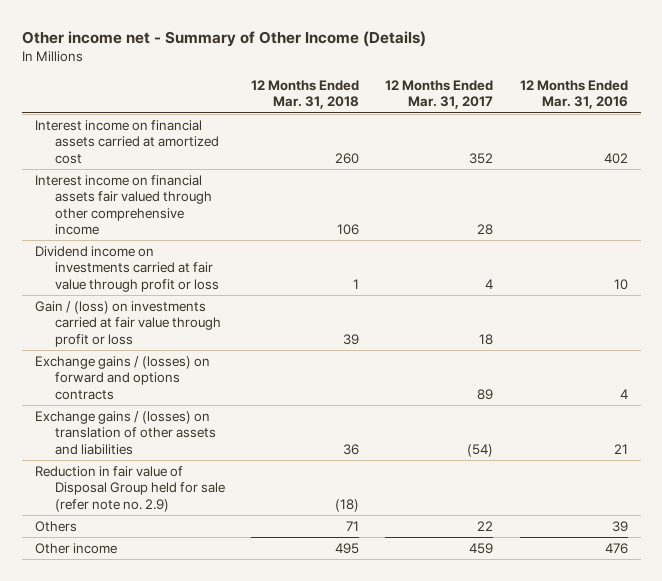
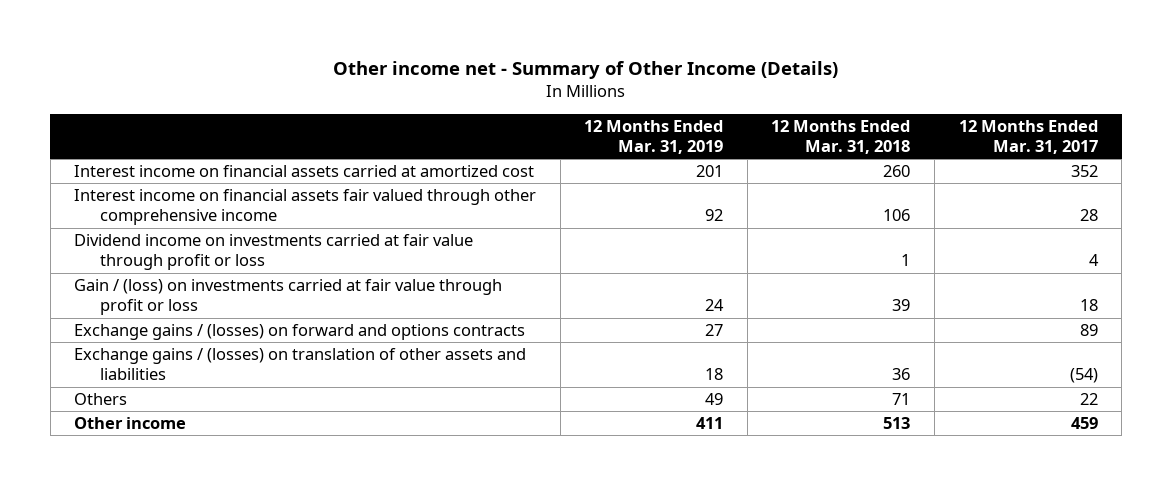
[519,80,628,110] 12 Months Ended Mar. 31, 2016 -> none
none -> [584,119,724,154] 12 Months Ended Mar. 31, 2019
[34,465,225,512] Reduction in fair value of Disposal Group held for sale (refer note no. 2.9) -> none
[335,542,360,554] 495 -> [883,417,911,430] 513

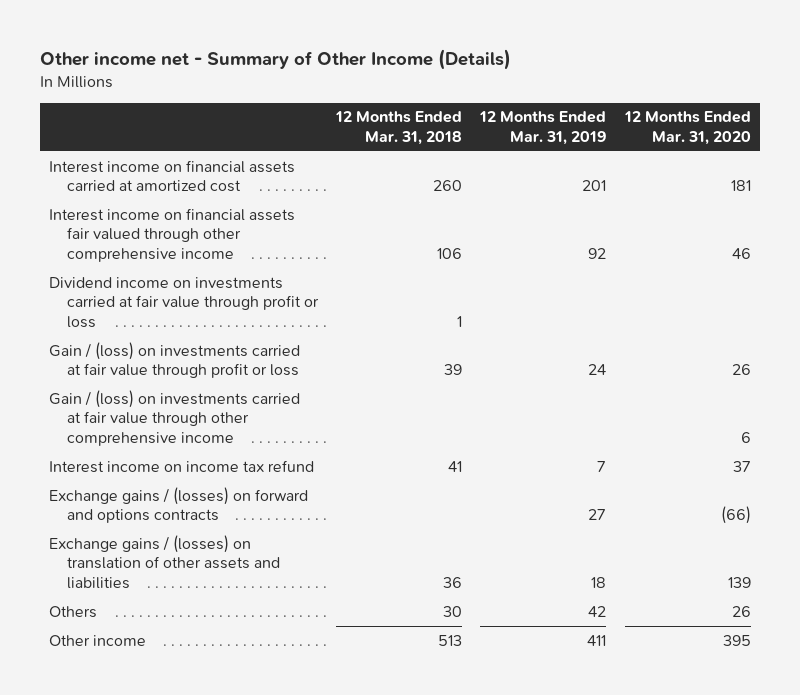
[958,119,1098,154] 12 Months Ended Mar. 31, 2017 -> none
none -> [623,111,751,145] 12 Months Ended Mar. 31, 2020
none -> [49,389,301,446] Gain / (loss) on investments carried at fair value through other comprehensive income
none -> [49,459,315,473] Interest income on income tax refund
[705,393,724,406] 49 -> [588,605,607,617] 42
[892,393,911,406] 71 -> [443,605,463,617] 30

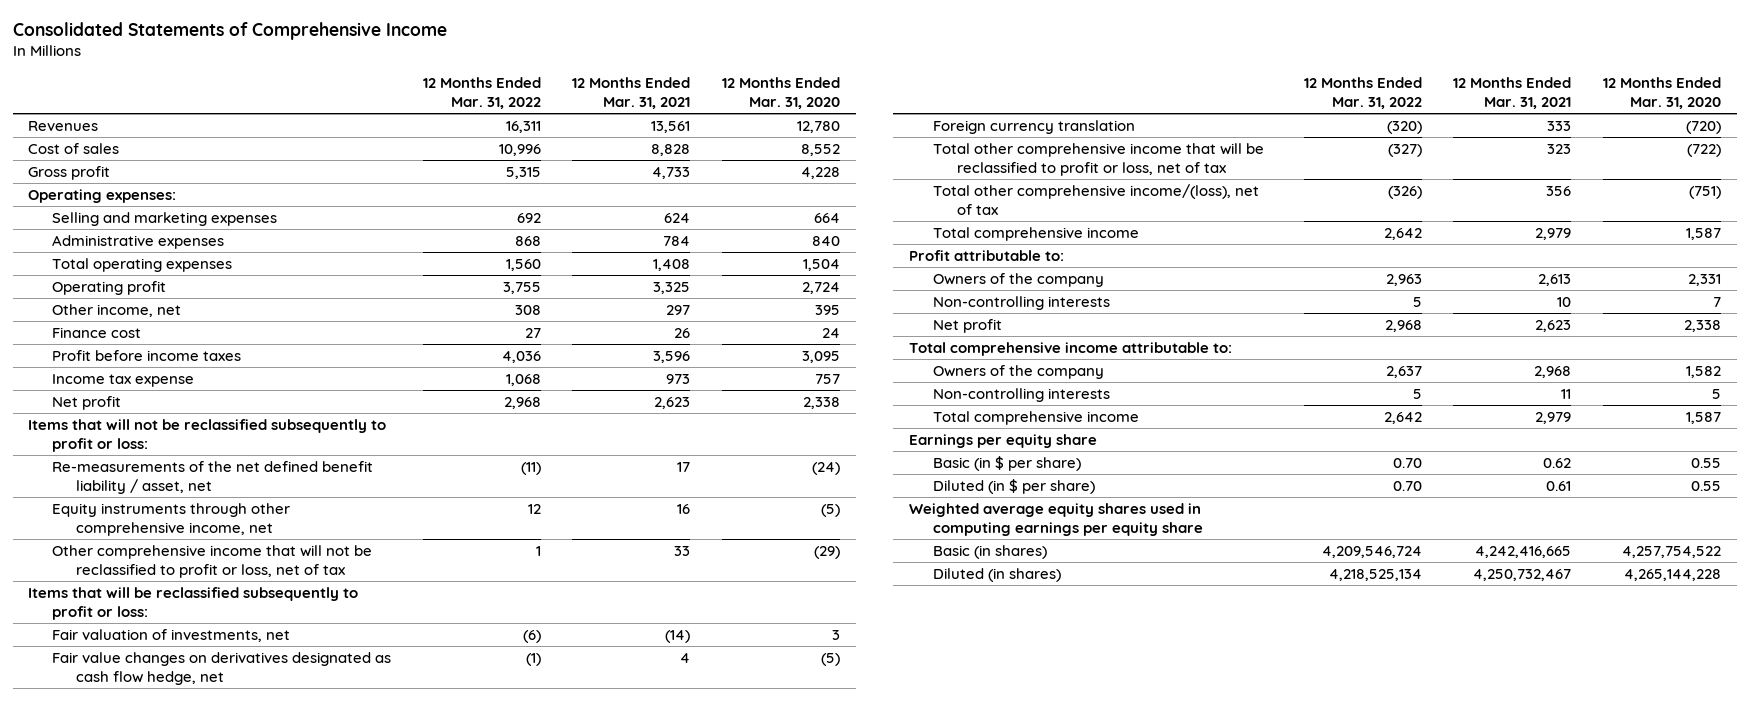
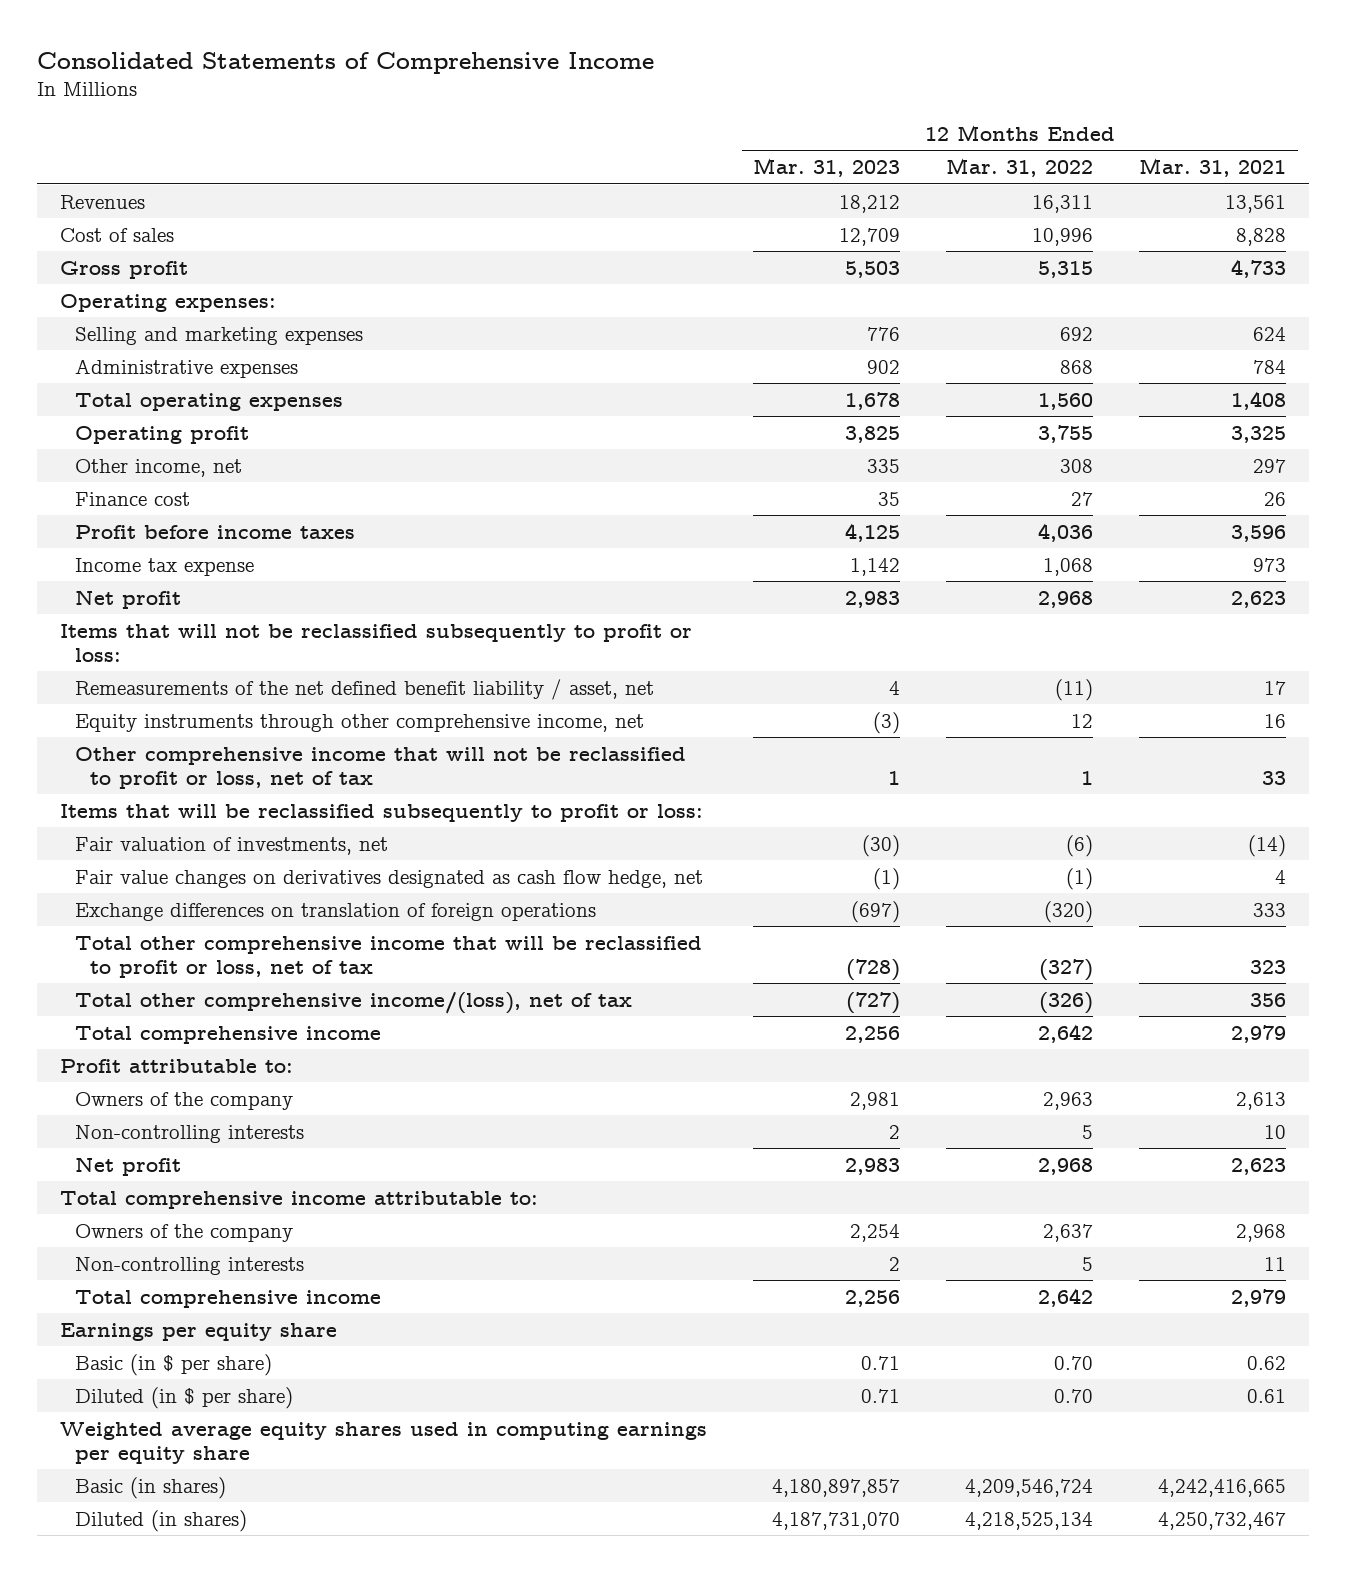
[721,77,840,110] 12 Months Ended Mar. 31, 2020 -> none
none -> [753,157,901,177] Mar. 31, 2023
[52,460,374,494] Re-measurements of the net defined benefit liability / asset, net -> [75,678,655,700] Remeasurements of the net defined benefit liability / asset, net
[933,119,1136,134] Foreign currency translation -> [75,902,597,921] Exchange differences on translation of foreign operations

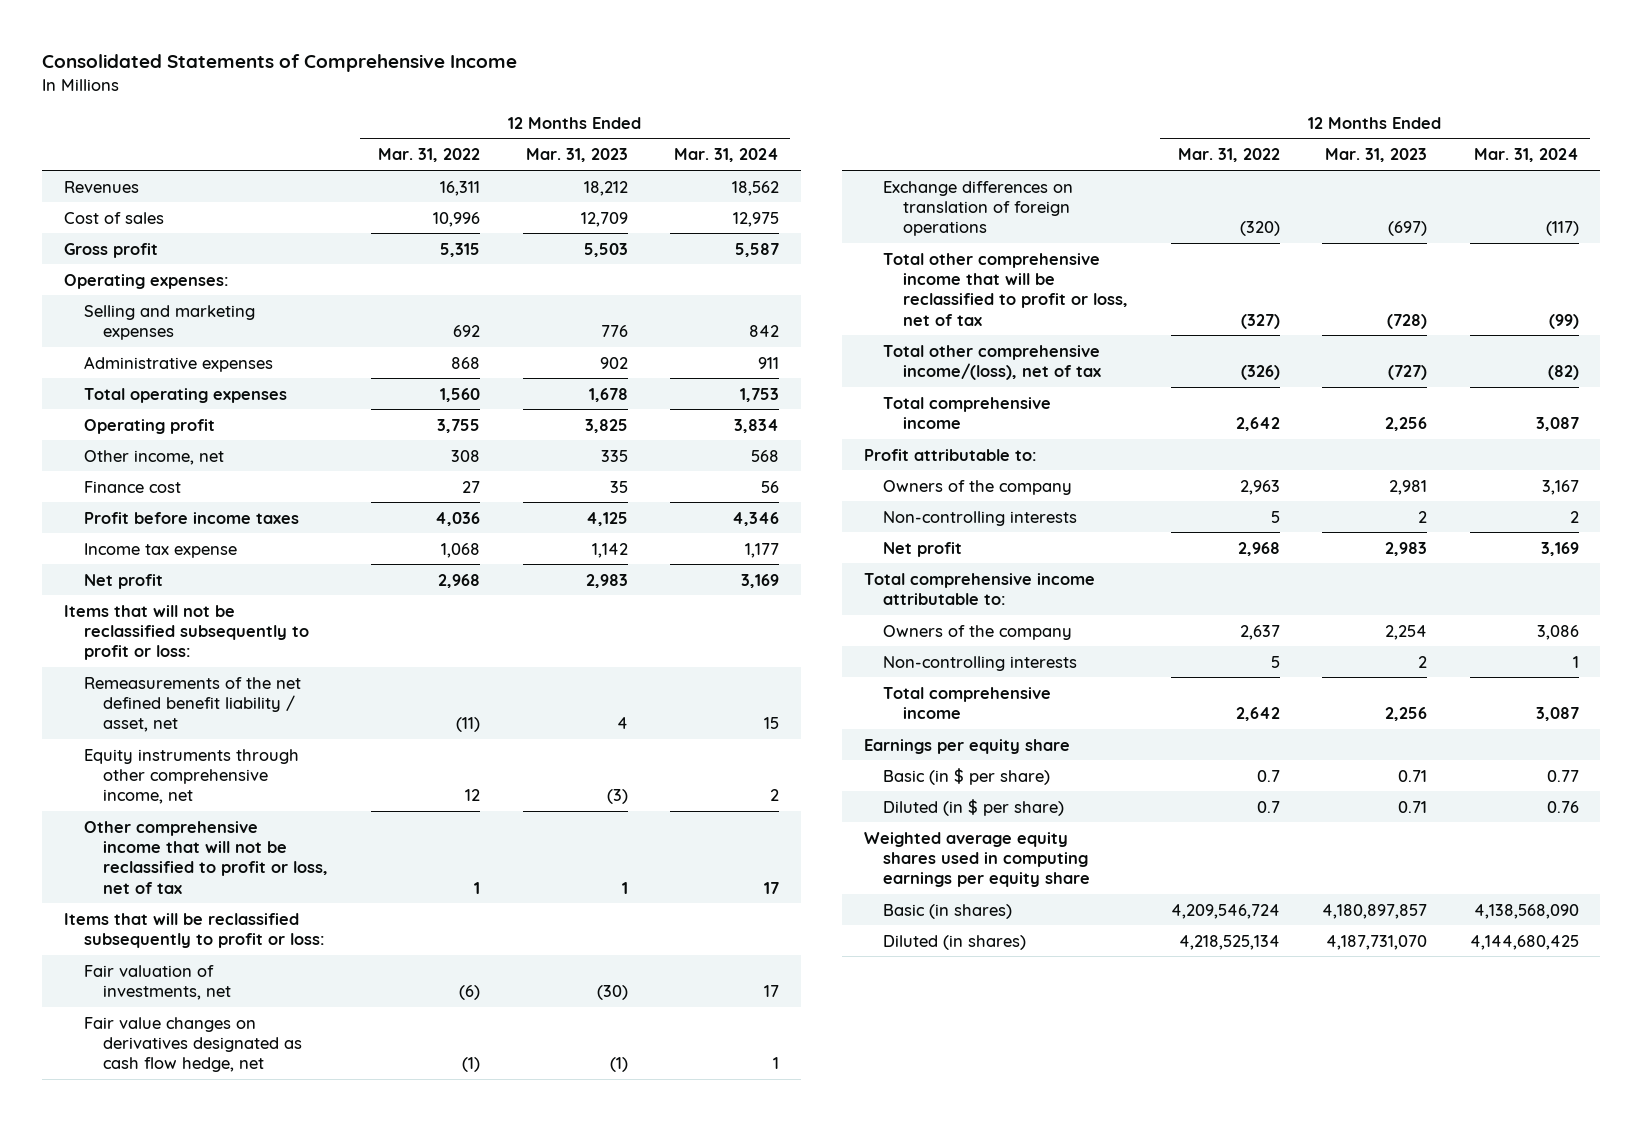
[1139,157,1287,177] Mar. 31, 2021 -> none
none -> [674,148,780,163] Mar. 31, 2024
[1054,1355,1094,1370] 0.70 -> [1256,769,1280,782] 0.7
[1054,1388,1094,1403] 0.70 -> [1256,800,1280,813] 0.7

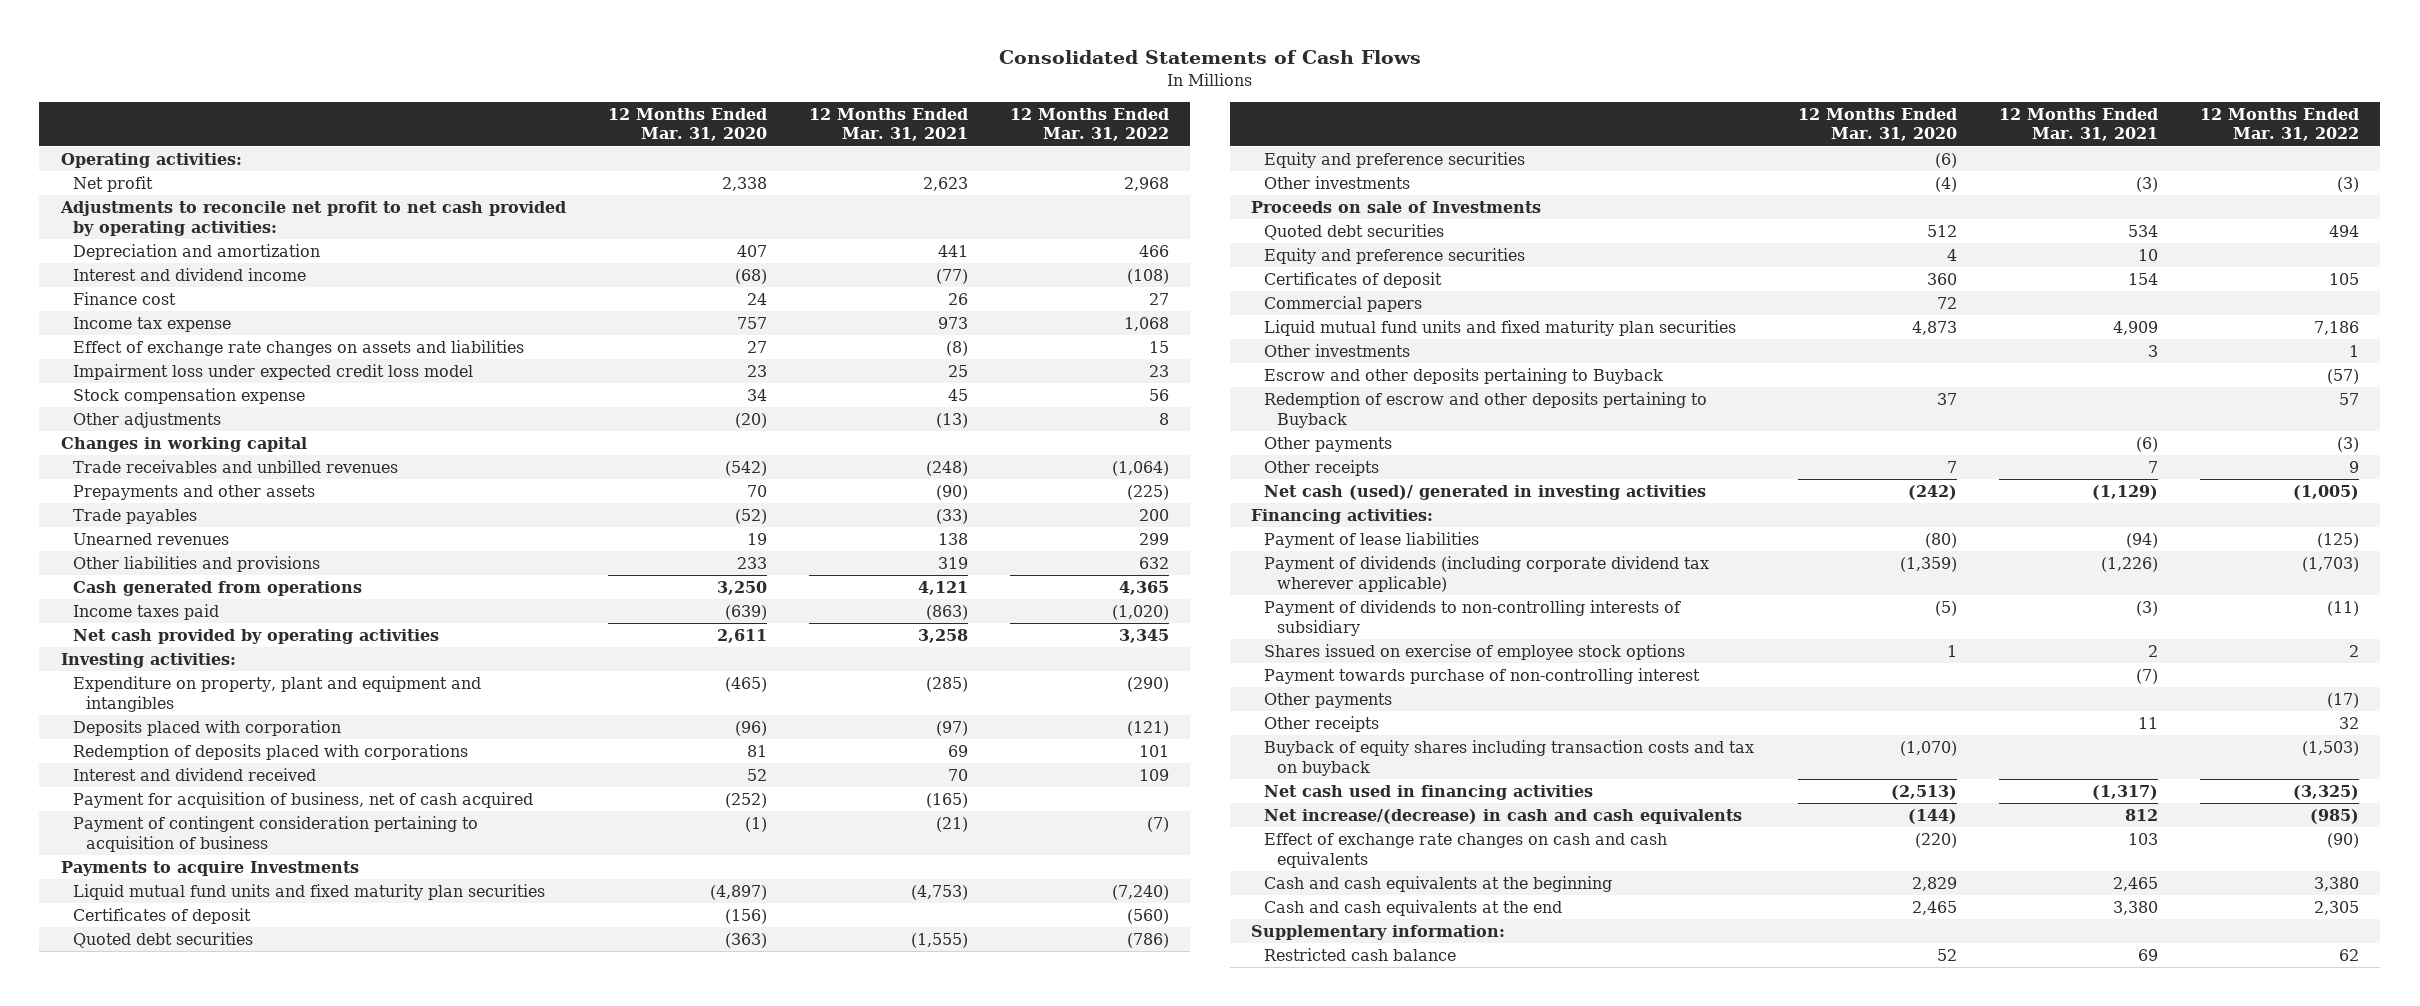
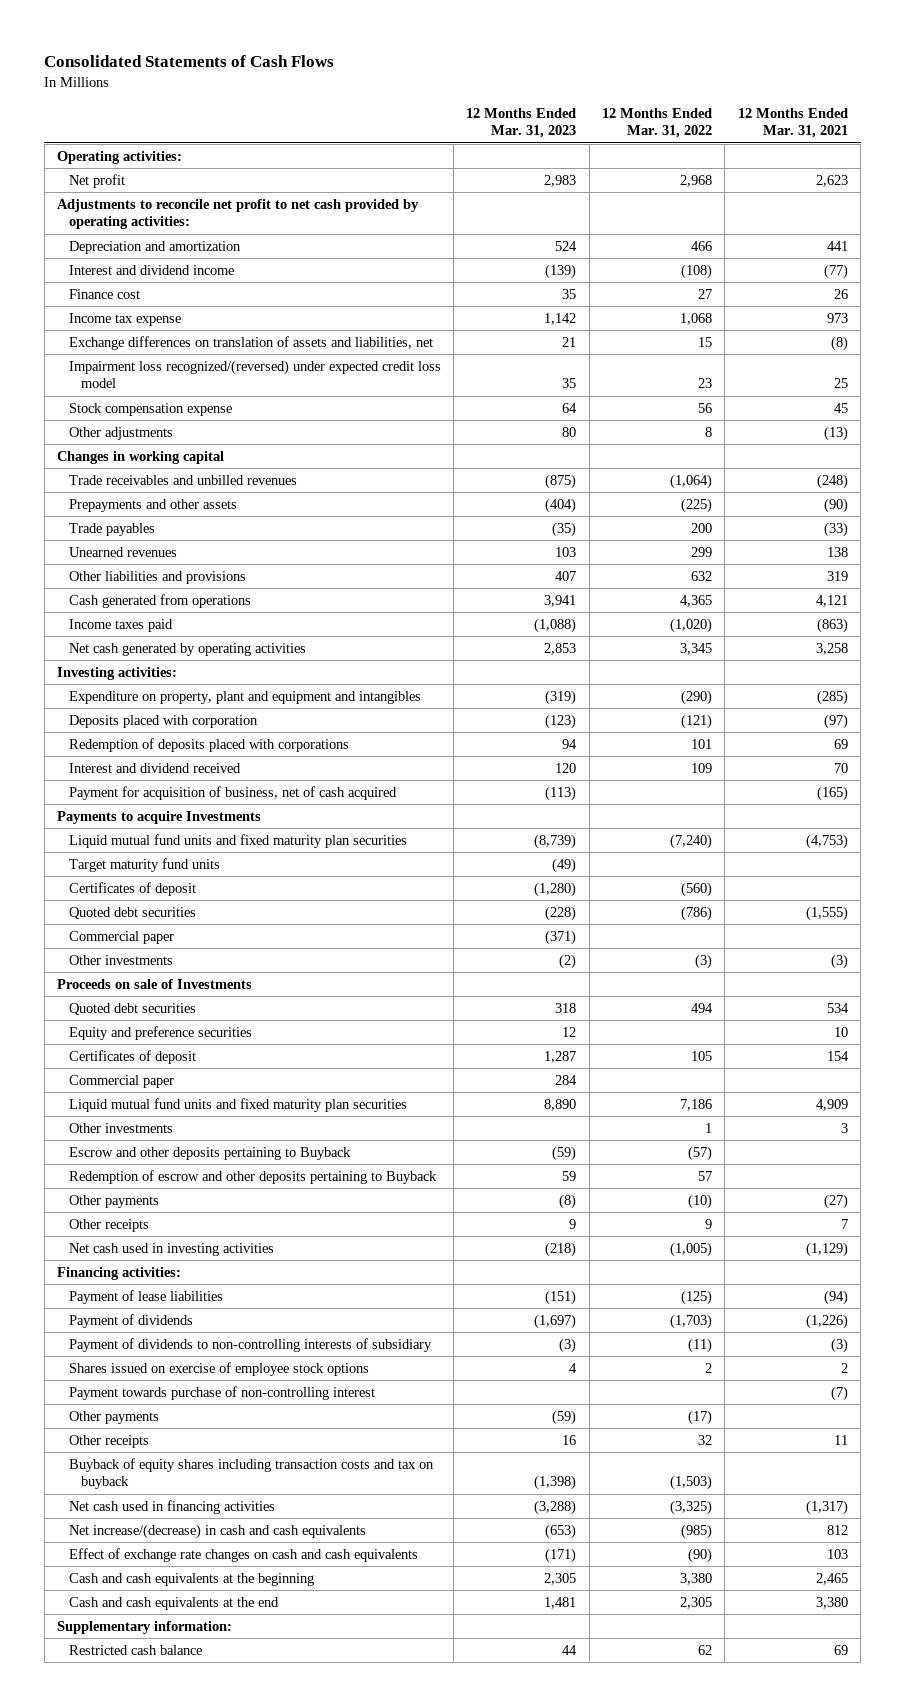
[607,107,767,142] 12 Months Ended Mar. 31, 2020 -> none
none -> [466,108,577,139] 12 Months Ended Mar. 31, 2023
[73,340,525,357] Effect of exchange rate changes on assets and liabilities -> [68,335,433,350] Exchange differences on translation of assets and liabilities, net
[73,364,474,381] Impairment loss under expected credit loss model -> [68,359,441,389] Impairment loss recognized/(reversed) under expected credit loss model
[73,629,440,645] Net cash provided by operating activities -> [68,642,306,656] Net cash generated by operating activities
[73,816,479,852] Payment of contingent consideration pertaining to acquisition of business -> none
none -> [68,857,220,872] Target maturity fund units
[1263,152,1525,169] Equity and preference securities -> none
none -> [68,930,174,944] Commercial paper
[1263,296,1422,313] Commercial papers -> [68,1074,174,1088] Commercial paper
[2136,437,2159,453] (6) -> [823,1193,848,1209] (27)
[2337,437,2360,453] (3) -> [688,1193,713,1209] (10)
[1263,485,1706,501] Net cash (used)/ generated in investing activities -> [68,1242,274,1256] Net cash used in investing activities
[1263,556,1709,592] Payment of dividends (including corporate dividend tax wherever applicable) -> [68,1313,193,1328] Payment of dividends

